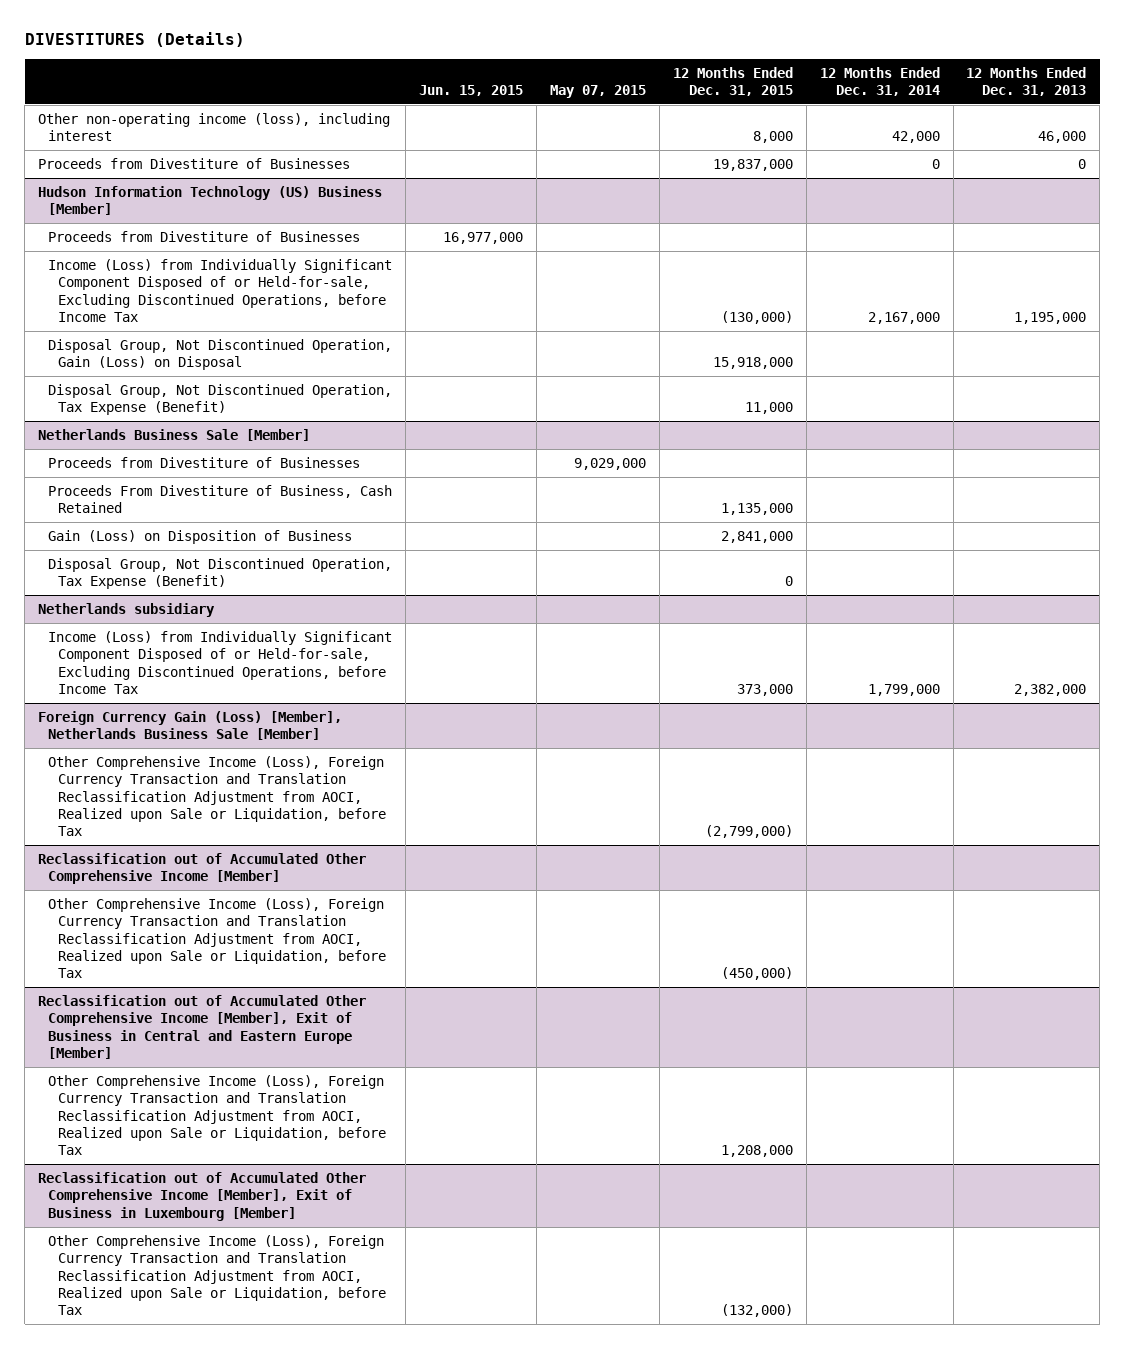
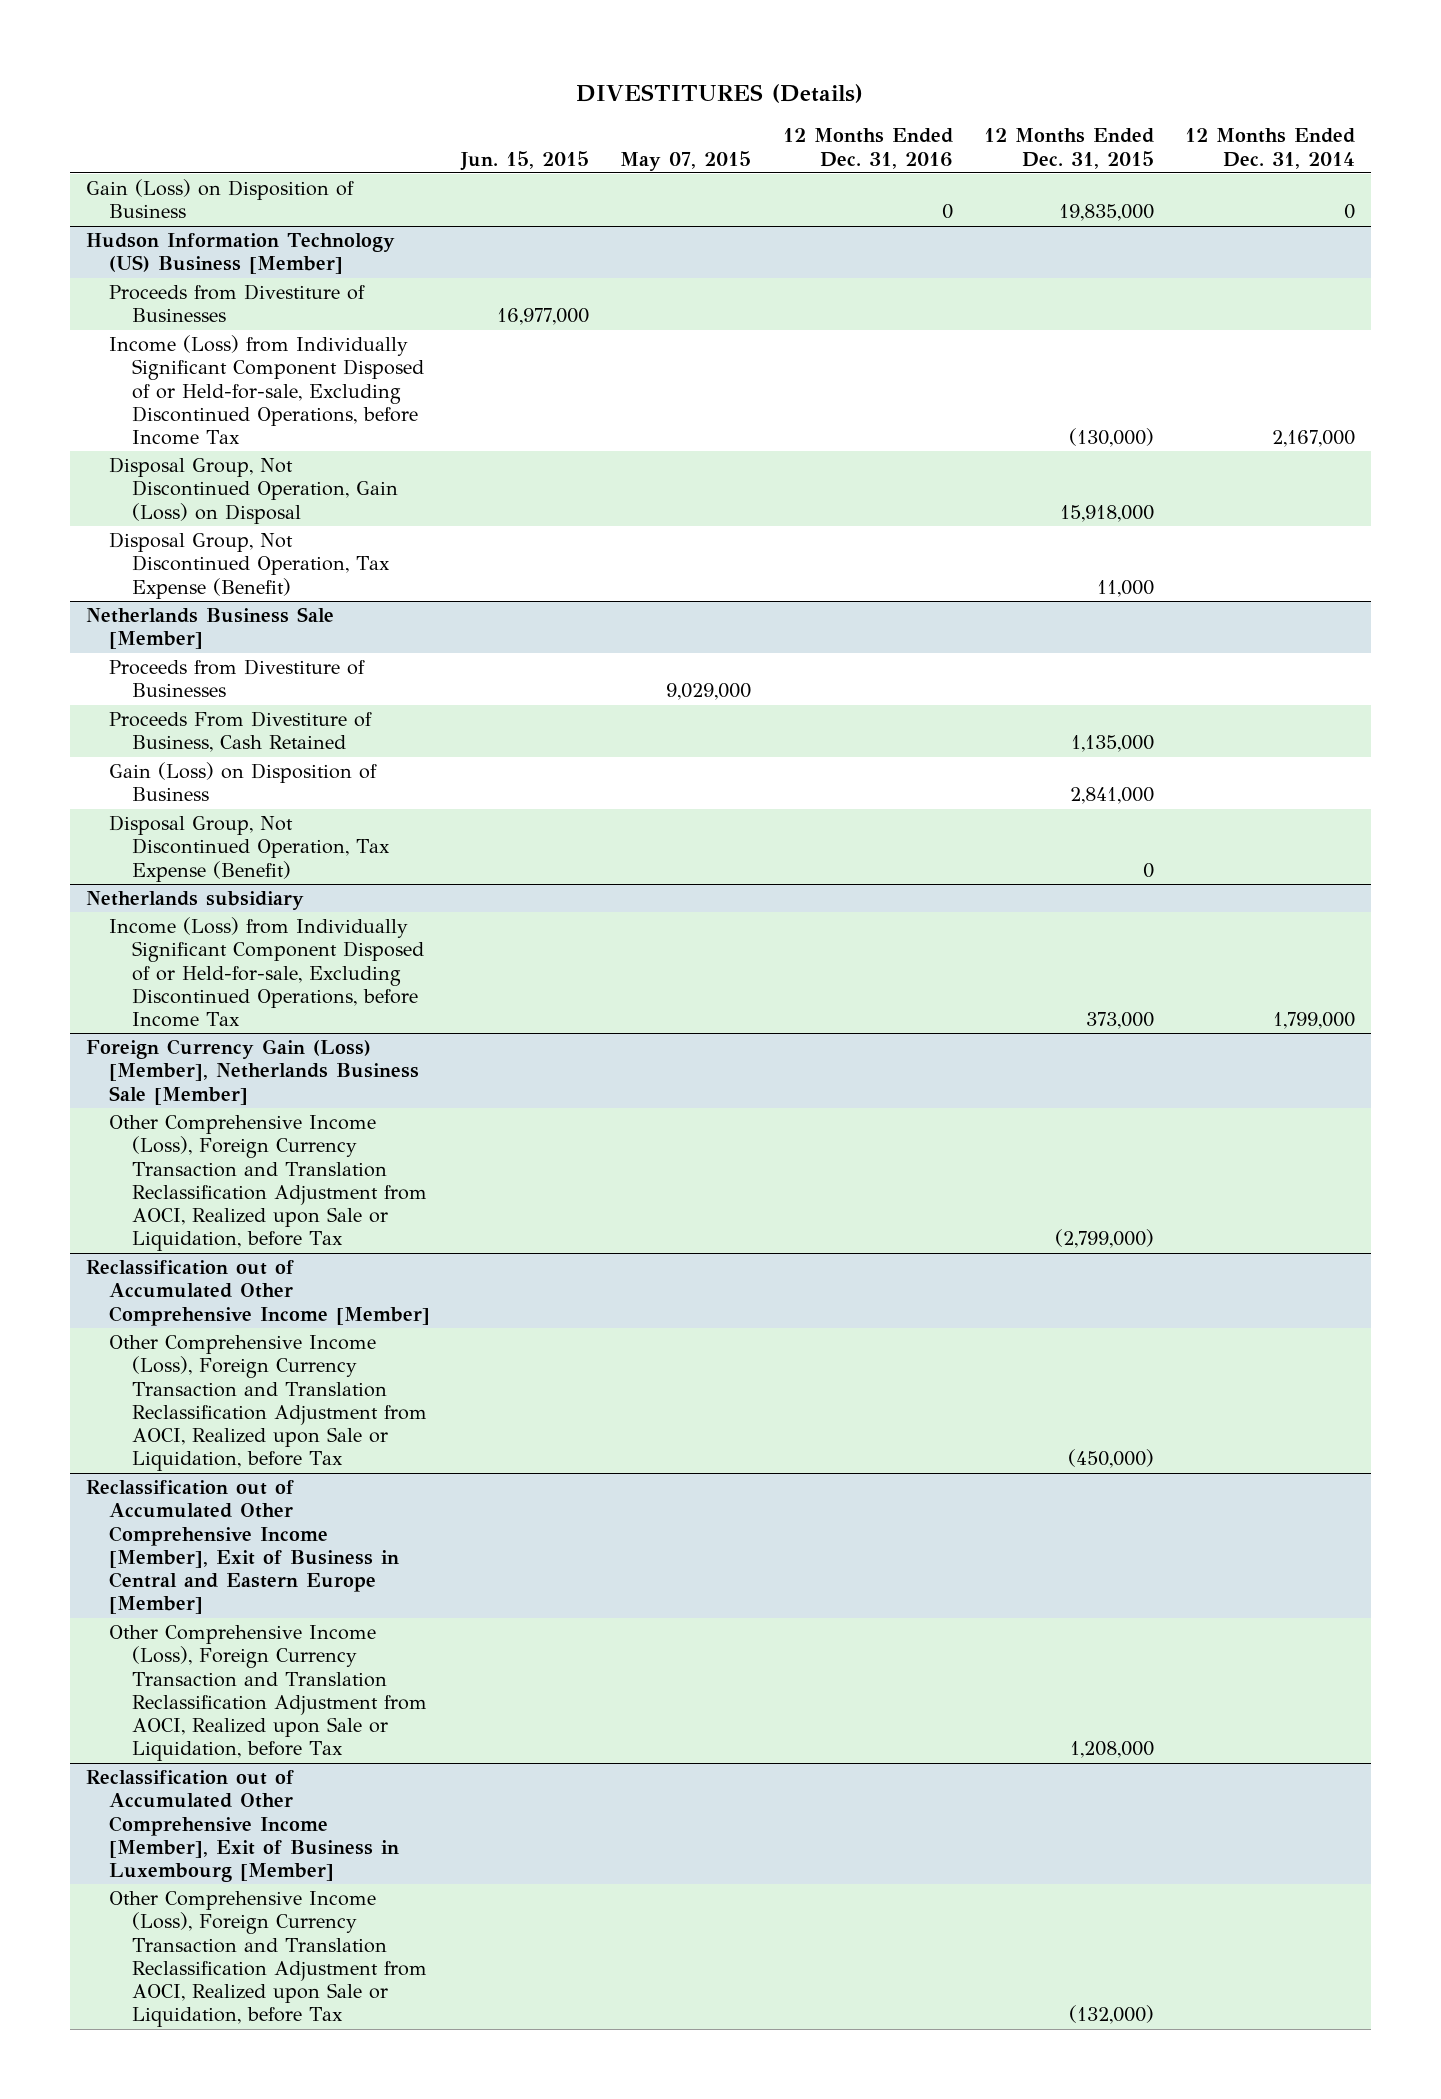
[966,66,1087,96] 12 Months Ended Dec. 31, 2013 -> none
none -> [782,128,953,169] 12 Months Ended Dec. 31, 2016
[38,112,391,142] Other non-operating income (loss), including interest -> none
[38,157,351,169] Proceeds from Divestiture of Businesses -> none
none -> [85,179,354,219] Gain (Loss) on Disposition of Business

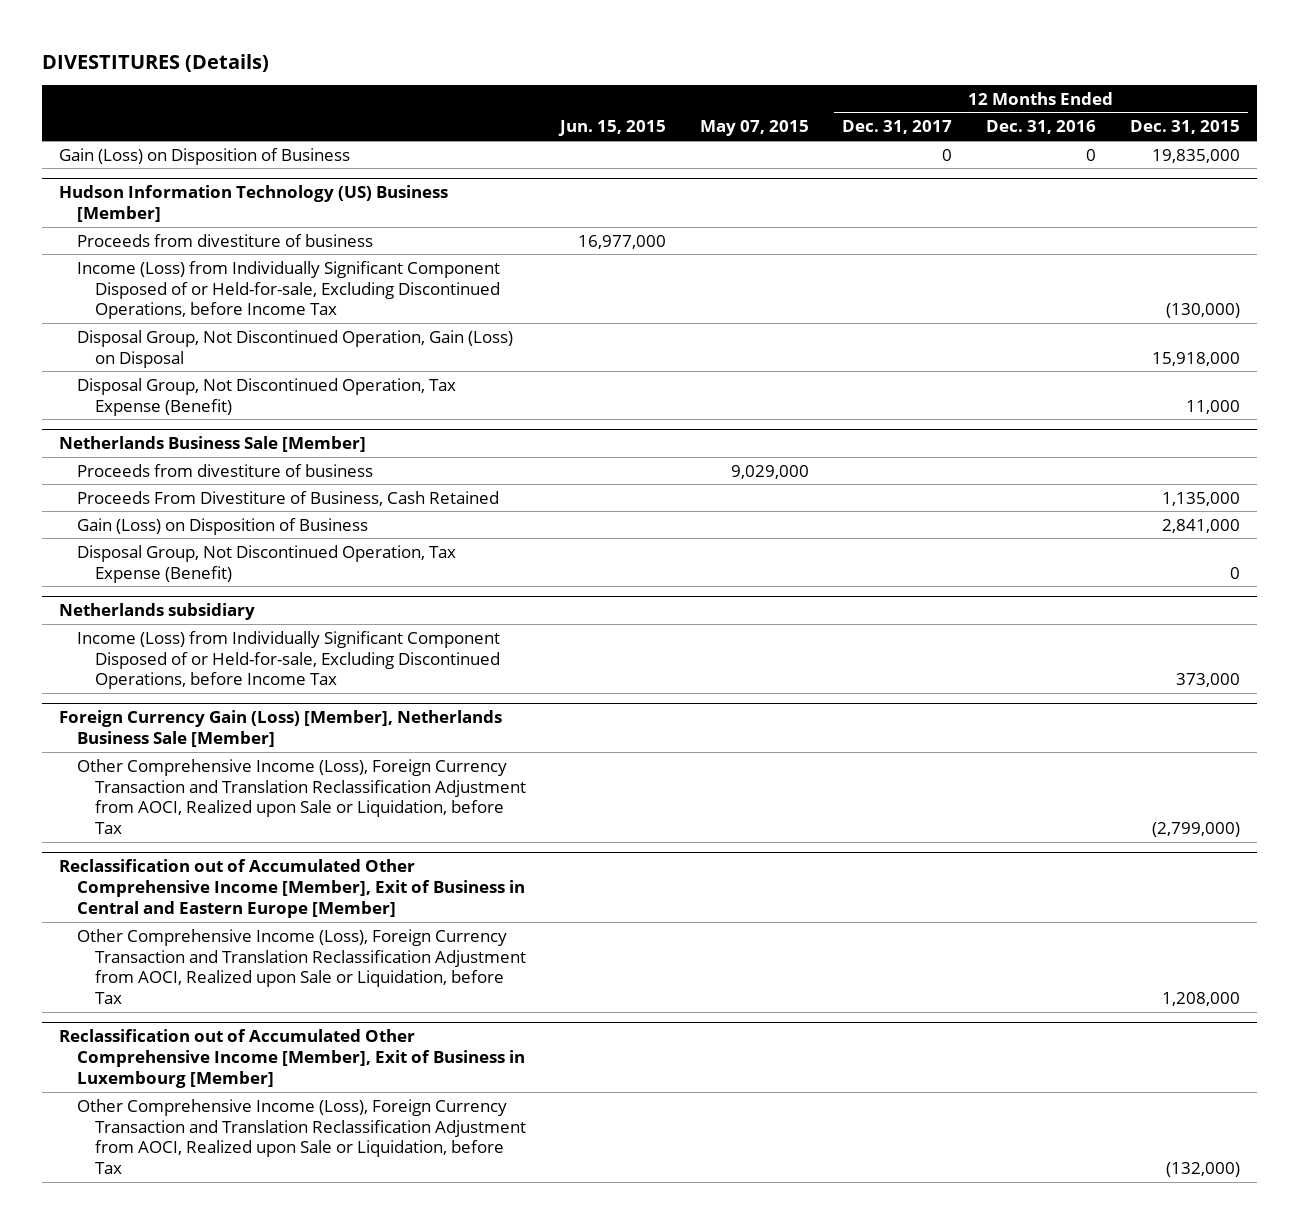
[1185,128,1356,169] 12 Months Ended Dec. 31, 2014 -> none
none -> [842,120,953,135] Dec. 31, 2017
[108,284,365,323] Proceeds from Divestiture of Businesses -> [77,233,374,247] Proceeds from divestiture of business
[108,659,365,698] Proceeds from Divestiture of Businesses -> [77,463,374,477] Proceeds from divestiture of business
[85,1260,430,1326] Reclassification out of Accumulated Other Comprehensive Income [Member] -> none
[108,1335,428,1472] Other Comprehensive Income (Loss), Foreign Currency Transaction and Translation Reclassification Adjustment from AOCI, Realized upon Sale or Liquidation, before Tax -> none

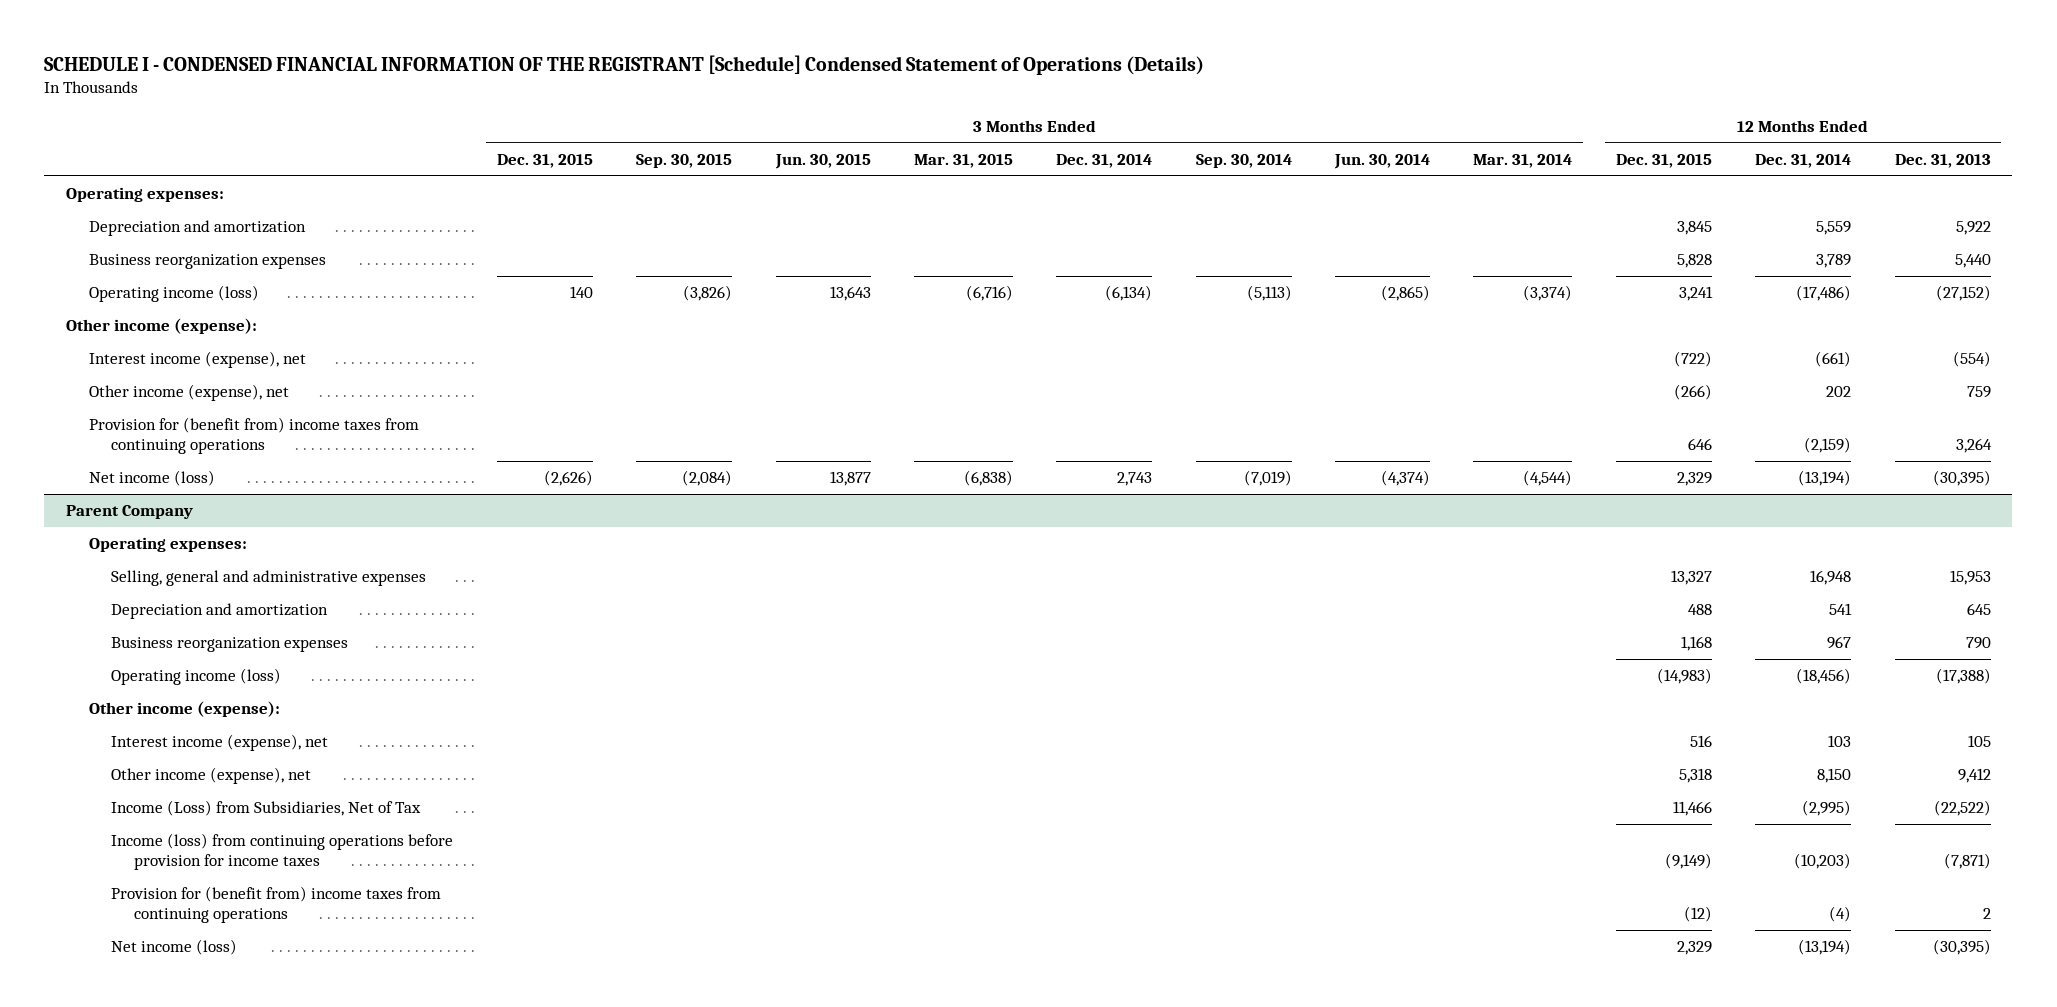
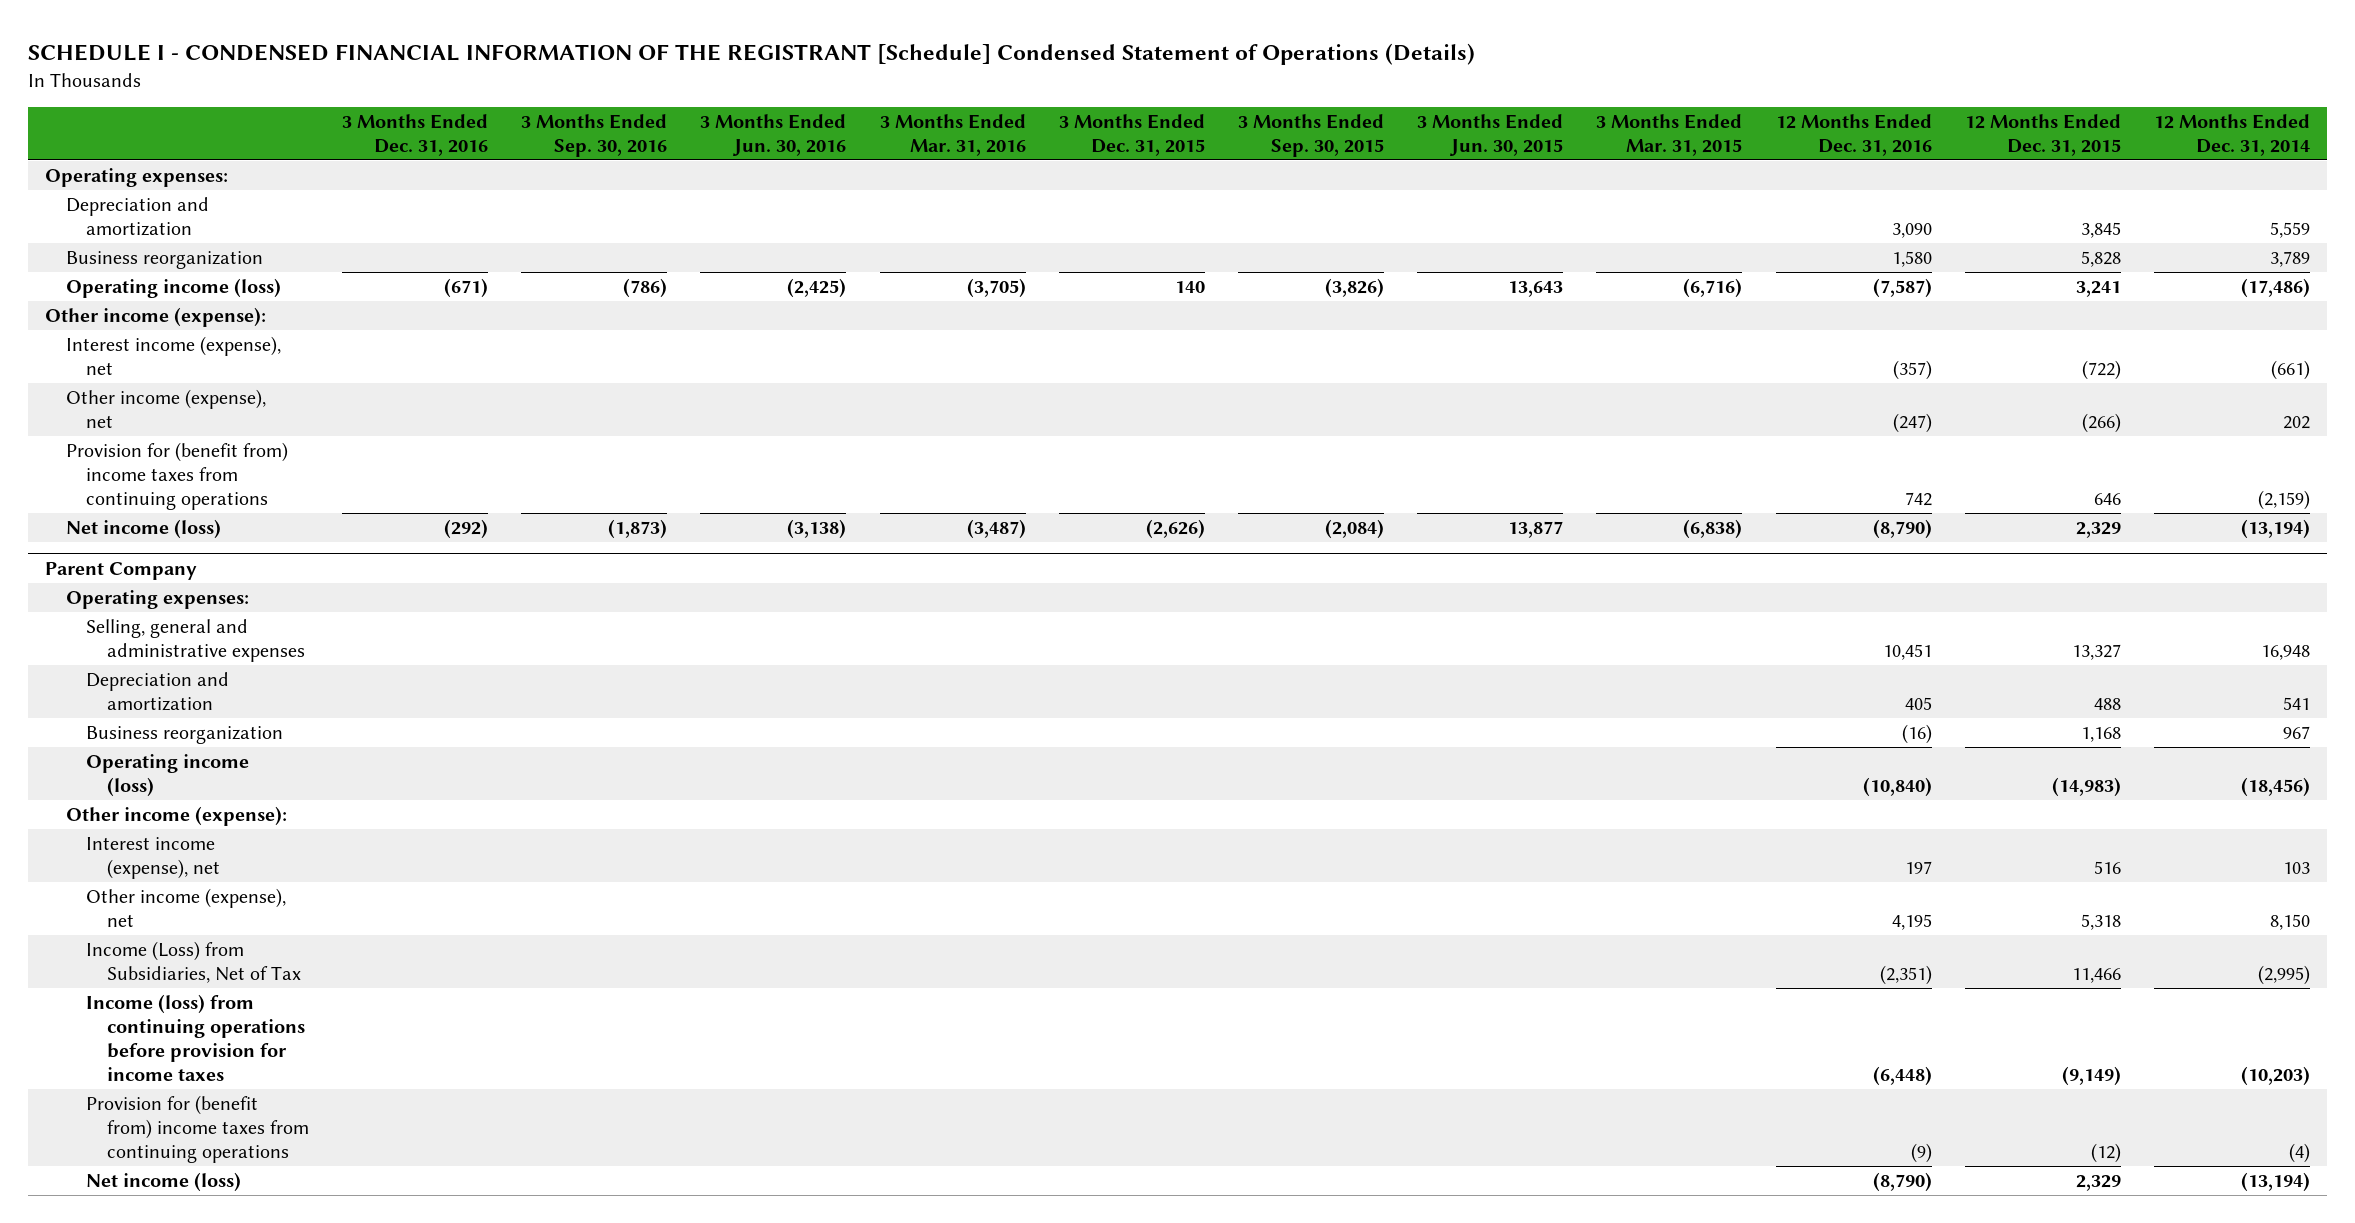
[1056,154,1153,169] Dec. 31, 2014 -> none
[1195,154,1292,169] Sep. 30, 2014 -> none
[1334,154,1431,170] Jun. 30, 2014 -> none
[1473,154,1573,169] Mar. 31, 2014 -> none
[1894,154,1991,169] Dec. 31, 2013 -> none
none -> [341,113,488,156] 3 Months Ended Dec. 31, 2016
none -> [521,113,668,157] 3 Months Ended Sep. 30, 2016
none -> [700,113,847,156] 3 Months Ended Jun. 30, 2016
none -> [879,113,1026,156] 3 Months Ended Mar. 31, 2016
none -> [1775,113,1932,156] 12 Months Ended Dec. 31, 2016
[88,254,326,270] Business reorganization expenses -> [65,250,263,269] Business reorganization
[111,637,349,653] Business reorganization expenses -> [86,725,284,744] Business reorganization

